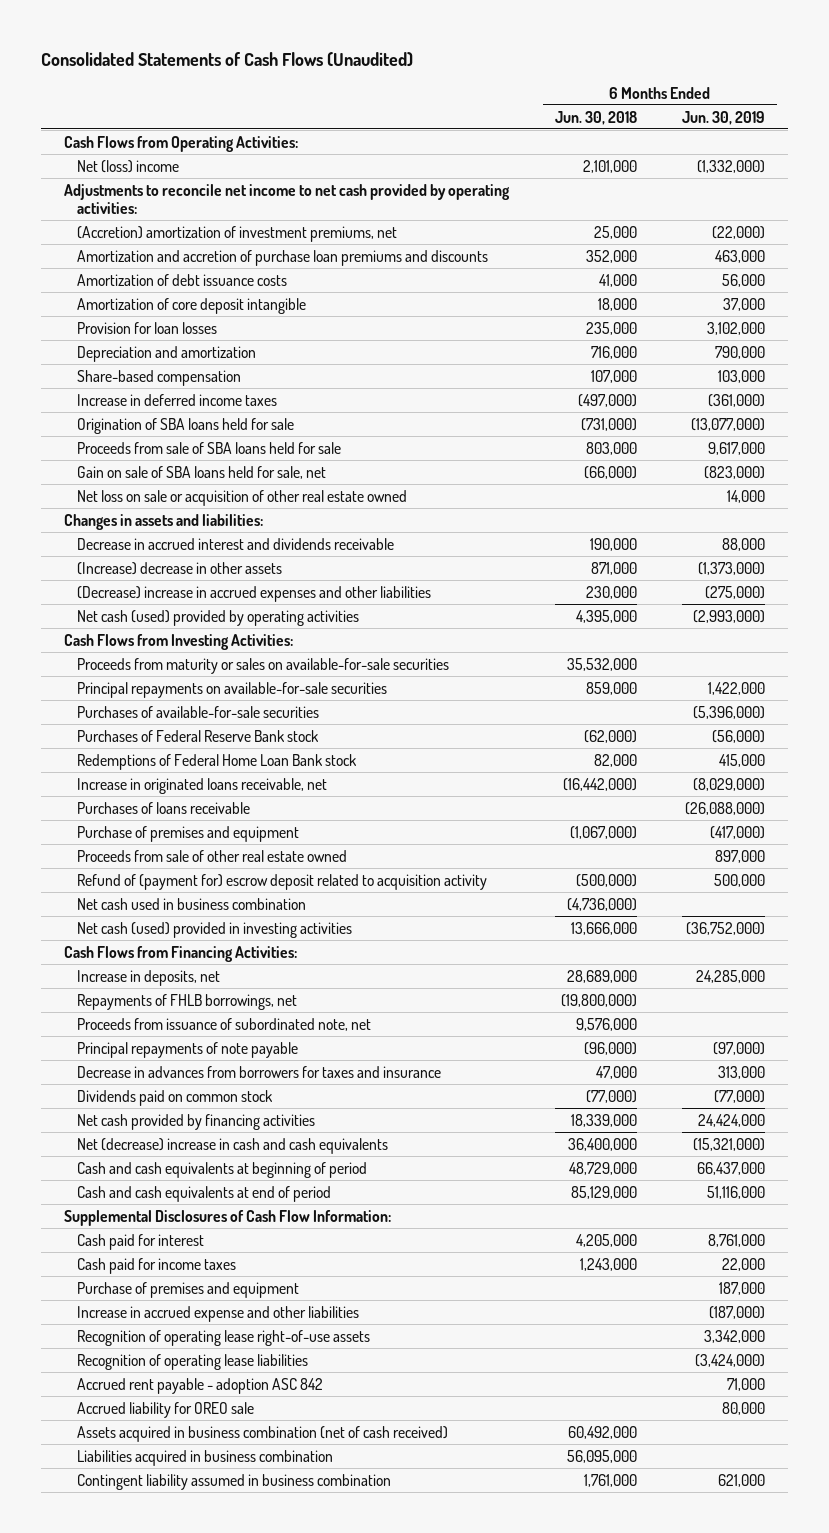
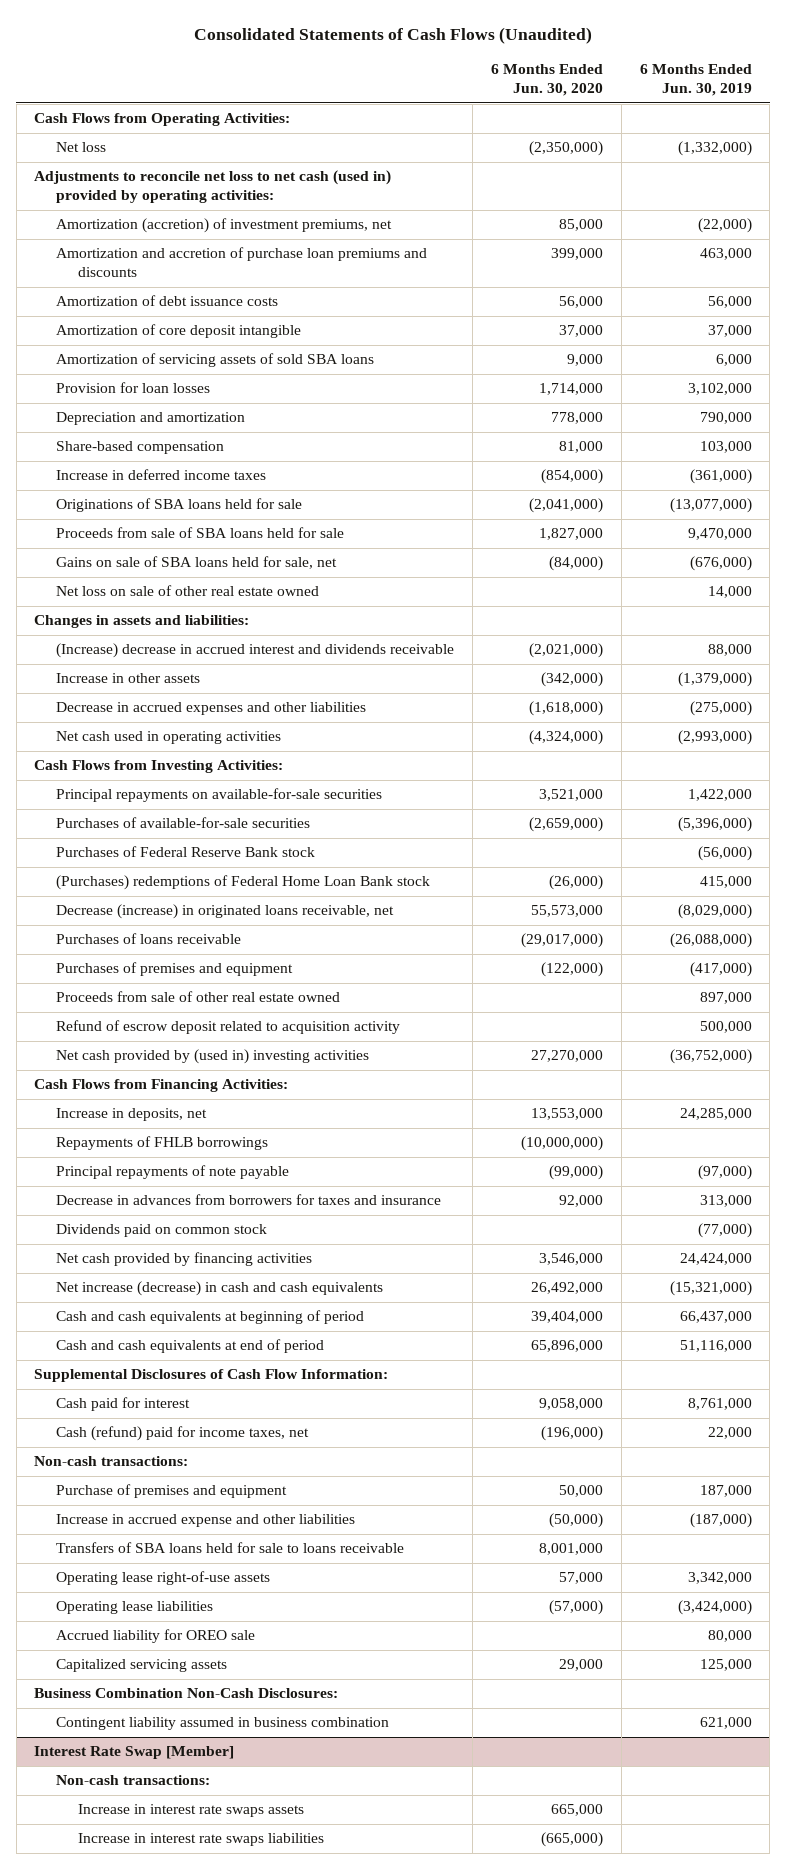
[554,110,637,125] Jun. 30, 2018 -> none
none -> [490,64,603,97] 6 Months Ended Jun. 30, 2020
[77,159,180,173] Net (loss) income -> [56,142,107,153] Net loss
[64,183,511,215] Adjustments to reconcile net income to net cash provided by operating activities: -> [34,170,392,204] Adjustments to reconcile net loss to net cash (used in) provided by operating activities:
[77,225,398,242] (Accretion) amortization of investment premiums, net -> [56,218,393,234] Amortization (accretion) of investment premiums, net
none -> [56,353,375,368] Amortization of servicing assets of sold SBA loans
[77,417,295,434] Origination of SBA loans held for sale -> [56,498,303,513] Originations of SBA loans held for sale
[708,441,766,455] 9,617,000 -> [687,528,752,541] 9,470,000
[77,465,327,479] Gain on sale of SBA loans held for sale, net -> [56,556,338,570] Gains on sale of SBA loans held for sale, net
[704,465,766,479] (823,000) -> [689,556,752,572] (676,000)
[77,489,408,506] Net loss on sale or acquisition of other real estate owned -> [56,585,320,597] Net loss on sale of other real estate owned
[77,537,395,550] Decrease in accrued interest and dividends receivable -> [56,643,455,659] (Increase) decrease in accrued interest and dividends receivable
[77,561,283,575] (Increase) decrease in other assets -> [56,673,201,684] Increase in other assets
[698,561,766,575] (1,373,000) -> [677,672,752,688] (1,379,000)
[77,585,432,602] (Decrease) increase in accrued expenses and other liabilities -> [56,702,367,716] Decrease in accrued expenses and other liabilities
[77,609,360,626] Net cash (used) provided by operating activities -> [56,731,282,745] Net cash used in operating activities
[77,657,450,674] Proceeds from maturity or sales on available-for-sale securities -> none
[77,753,358,770] Redemptions of Federal Home Loan Bank stock -> [56,875,431,891] (Purchases) redemptions of Federal Home Loan Bank stock
[77,777,328,794] Increase in originated loans receivable, net -> [56,904,395,920] Decrease (increase) in originated loans receivable, net
[77,825,300,842] Purchase of premises and equipment -> [56,962,294,977] Purchases of premises and equipment
[77,897,307,910] Net cash used in business combination -> none
[77,873,488,890] Refund of (payment for) escrow deposit related to acquisition activity -> [56,1020,401,1035] Refund of escrow deposit related to acquisition activity
[77,921,353,938] Net cash (used) provided in investing activities -> [56,1049,370,1065] Net cash provided by (used in) investing activities
[77,1017,372,1031] Proceeds from issuance of subordinated note, net -> none
[77,993,298,1010] Repayments of FHLB borrowings, net -> [56,1136,269,1151] Repayments of FHLB borrowings
[77,1137,389,1154] Net (decrease) increase in cash and cash equivalents -> [56,1281,384,1297] Net increase (decrease) in cash and cash equivalents
[77,1257,237,1274] Cash paid for income taxes -> [56,1426,310,1442] Cash (refund) paid for income taxes, net
none -> [34,1456,189,1467] Non-cash transactions:
[77,1377,324,1394] Accrued rent payable - adoption ASC 842 -> none
none -> [56,1542,405,1554] Transfers of SBA loans held for sale to loans receivable
[77,1329,371,1346] Recognition of operating lease right-of-use assets -> [56,1571,271,1586] Operating lease right-of-use assets
[77,1353,309,1370] Recognition of operating lease liabilities -> [56,1601,214,1615] Operating lease liabilities
[77,1425,449,1442] Assets acquired in business combination (net of cash received) -> none
[77,1449,334,1466] Liabilities acquired in business combination -> none
none -> [56,1659,228,1673] Capitalized servicing assets
none -> [34,1688,339,1699] Business Combination Non-Cash Disclosures:
none -> [34,1746,235,1760] Interest Rate Swap [Member]
none -> [56,1775,211,1786] Non-cash transactions:
none -> [78,1804,305,1818] Increase in interest rate swaps assets
none -> [78,1833,325,1847] Increase in interest rate swaps liabilities

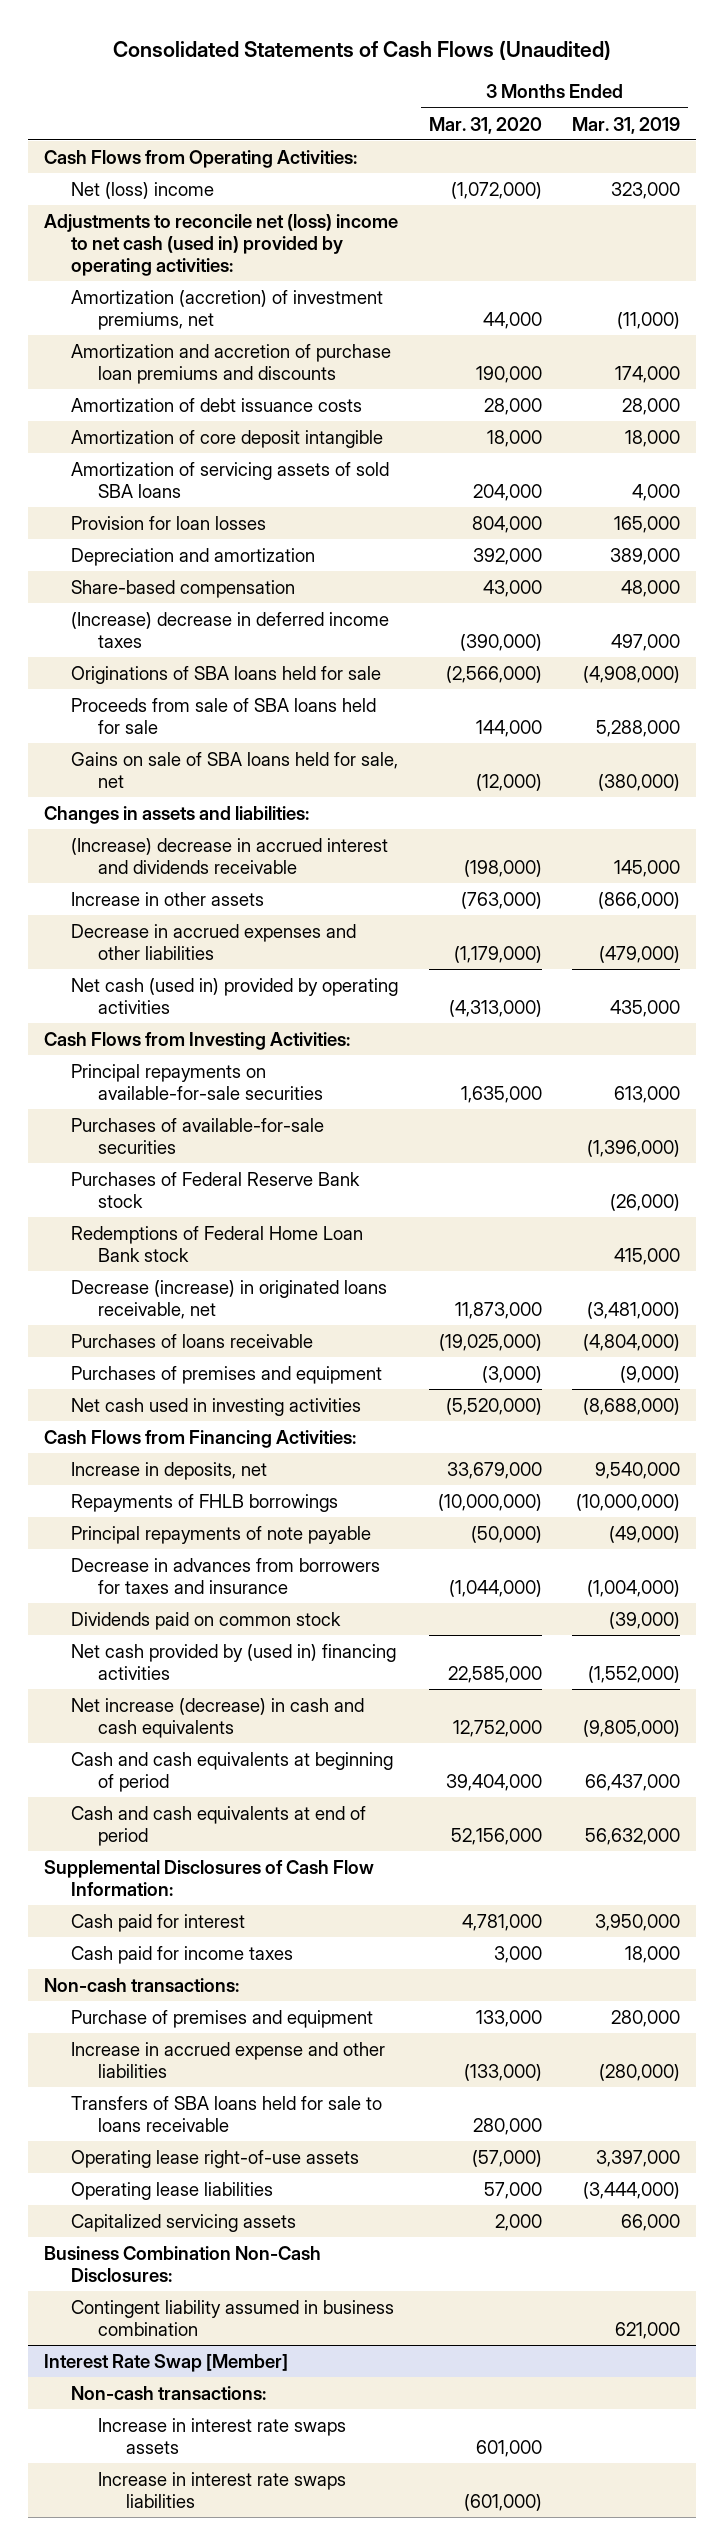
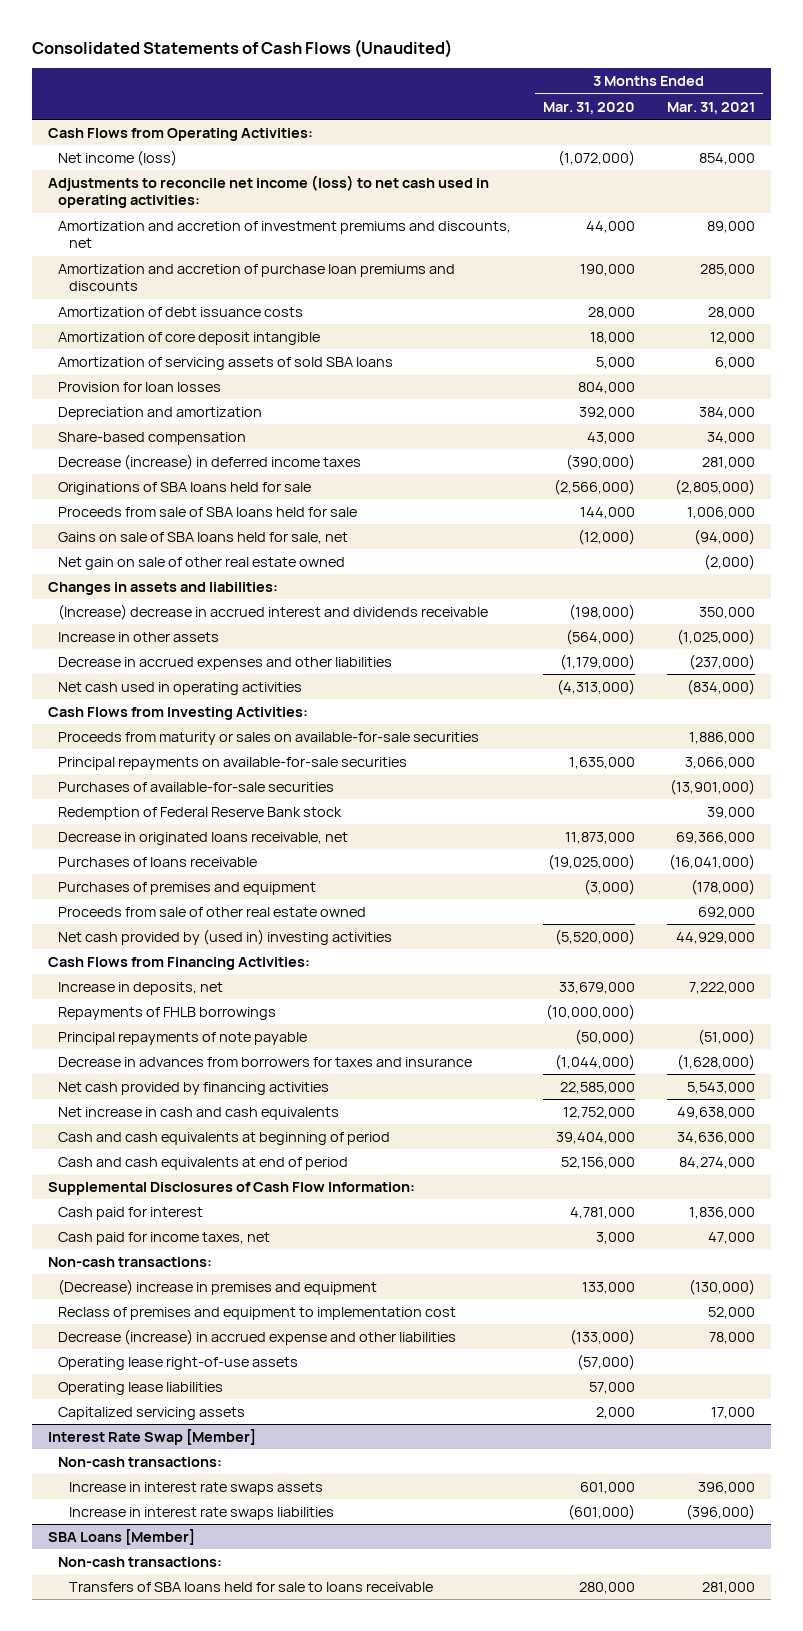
[572,116,681,134] Mar. 31, 2019 -> none
none -> [667,101,756,114] Mar. 31, 2021
[70,181,214,199] Net (loss) income -> [58,149,178,166] Net income (loss)
[43,213,398,276] Adjustments to reconcile net (loss) income to net cash (used in) provided by operating activities: -> [47,174,489,209] Adjustments to reconcile net income (loss) to net cash used in operating activities:
[70,289,383,330] Amortization (accretion) of investment premiums, net -> [58,220,512,249] Amortization and accretion of investment premiums and discounts, net
[472,483,542,501] 204,000 -> [596,356,636,369] 5,000
[70,611,389,648] (Increase) decrease in deferred income taxes -> [58,453,362,470] Decrease (increase) in deferred income taxes
none -> [58,556,346,570] Net gain on sale of other real estate owned
[460,891,542,909] (763,000) -> [566,628,636,645] (564,000)
[70,977,398,1014] Net cash (used in) provided by operating activities -> [58,681,303,695] Net cash used in operating activities
none -> [58,731,480,745] Proceeds from maturity or sales on available-for-sale securities
[70,1225,363,1262] Redemptions of Federal Home Loan Bank stock -> none
[70,1171,360,1208] Purchases of Federal Reserve Bank stock -> [58,806,343,820] Redemption of Federal Reserve Bank stock
[70,1279,387,1319] Decrease (increase) in originated loans receivable, net -> [58,831,349,845] Decrease in originated loans receivable, net
none -> [58,906,367,917] Proceeds from sale of other real estate owned
[70,1397,361,1416] Net cash used in investing activities -> [58,928,393,945] Net cash provided by (used in) investing activities
[70,1611,341,1630] Dividends paid on common stock -> none
[70,1643,396,1680] Net cash provided by (used in) financing activities -> [58,1081,330,1095] Net cash provided by financing activities
[70,1697,364,1738] Net increase (decrease) in cash and cash equivalents -> [58,1106,340,1120] Net increase in cash and cash equivalents
[70,1945,293,1964] Cash paid for income taxes -> [58,1231,271,1245] Cash paid for income taxes, net
[70,2095,382,2132] Transfers of SBA loans held for sale to loans receivable -> none
[70,2009,373,2028] Purchase of premises and equipment -> [58,1278,378,1295] (Decrease) increase in premises and equipment
none -> [58,1306,457,1320] Reclass of premises and equipment to implementation cost
[70,2041,385,2078] Increase in accrued expense and other liabilities -> [58,1328,457,1345] Decrease (increase) in accrued expense and other liabilities
[43,2245,321,2282] Business Combination Non-Cash Disclosures: -> none
[70,2299,394,2336] Contingent liability assumed in business combination -> none
none -> [47,1528,195,1545] SBA Loans [Member]
none -> [58,1556,223,1567] Non-cash transactions:
none -> [69,1581,434,1592] Transfers of SBA loans held for sale to loans receivable

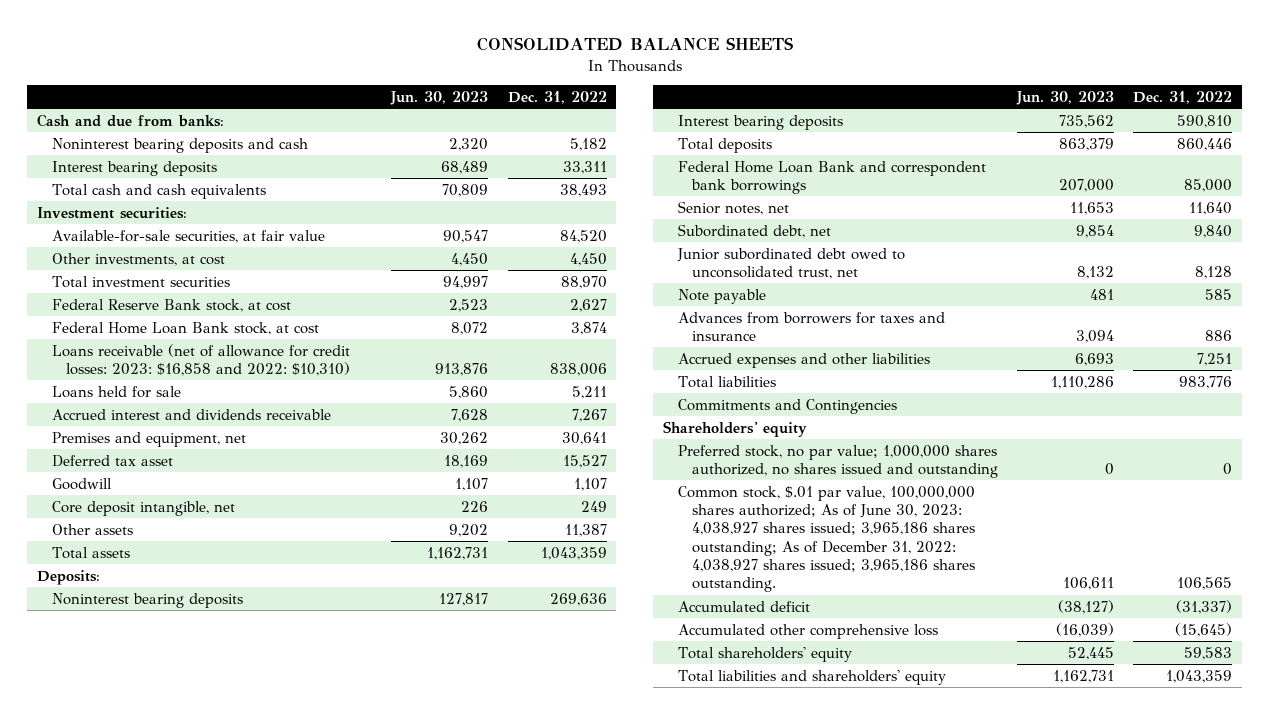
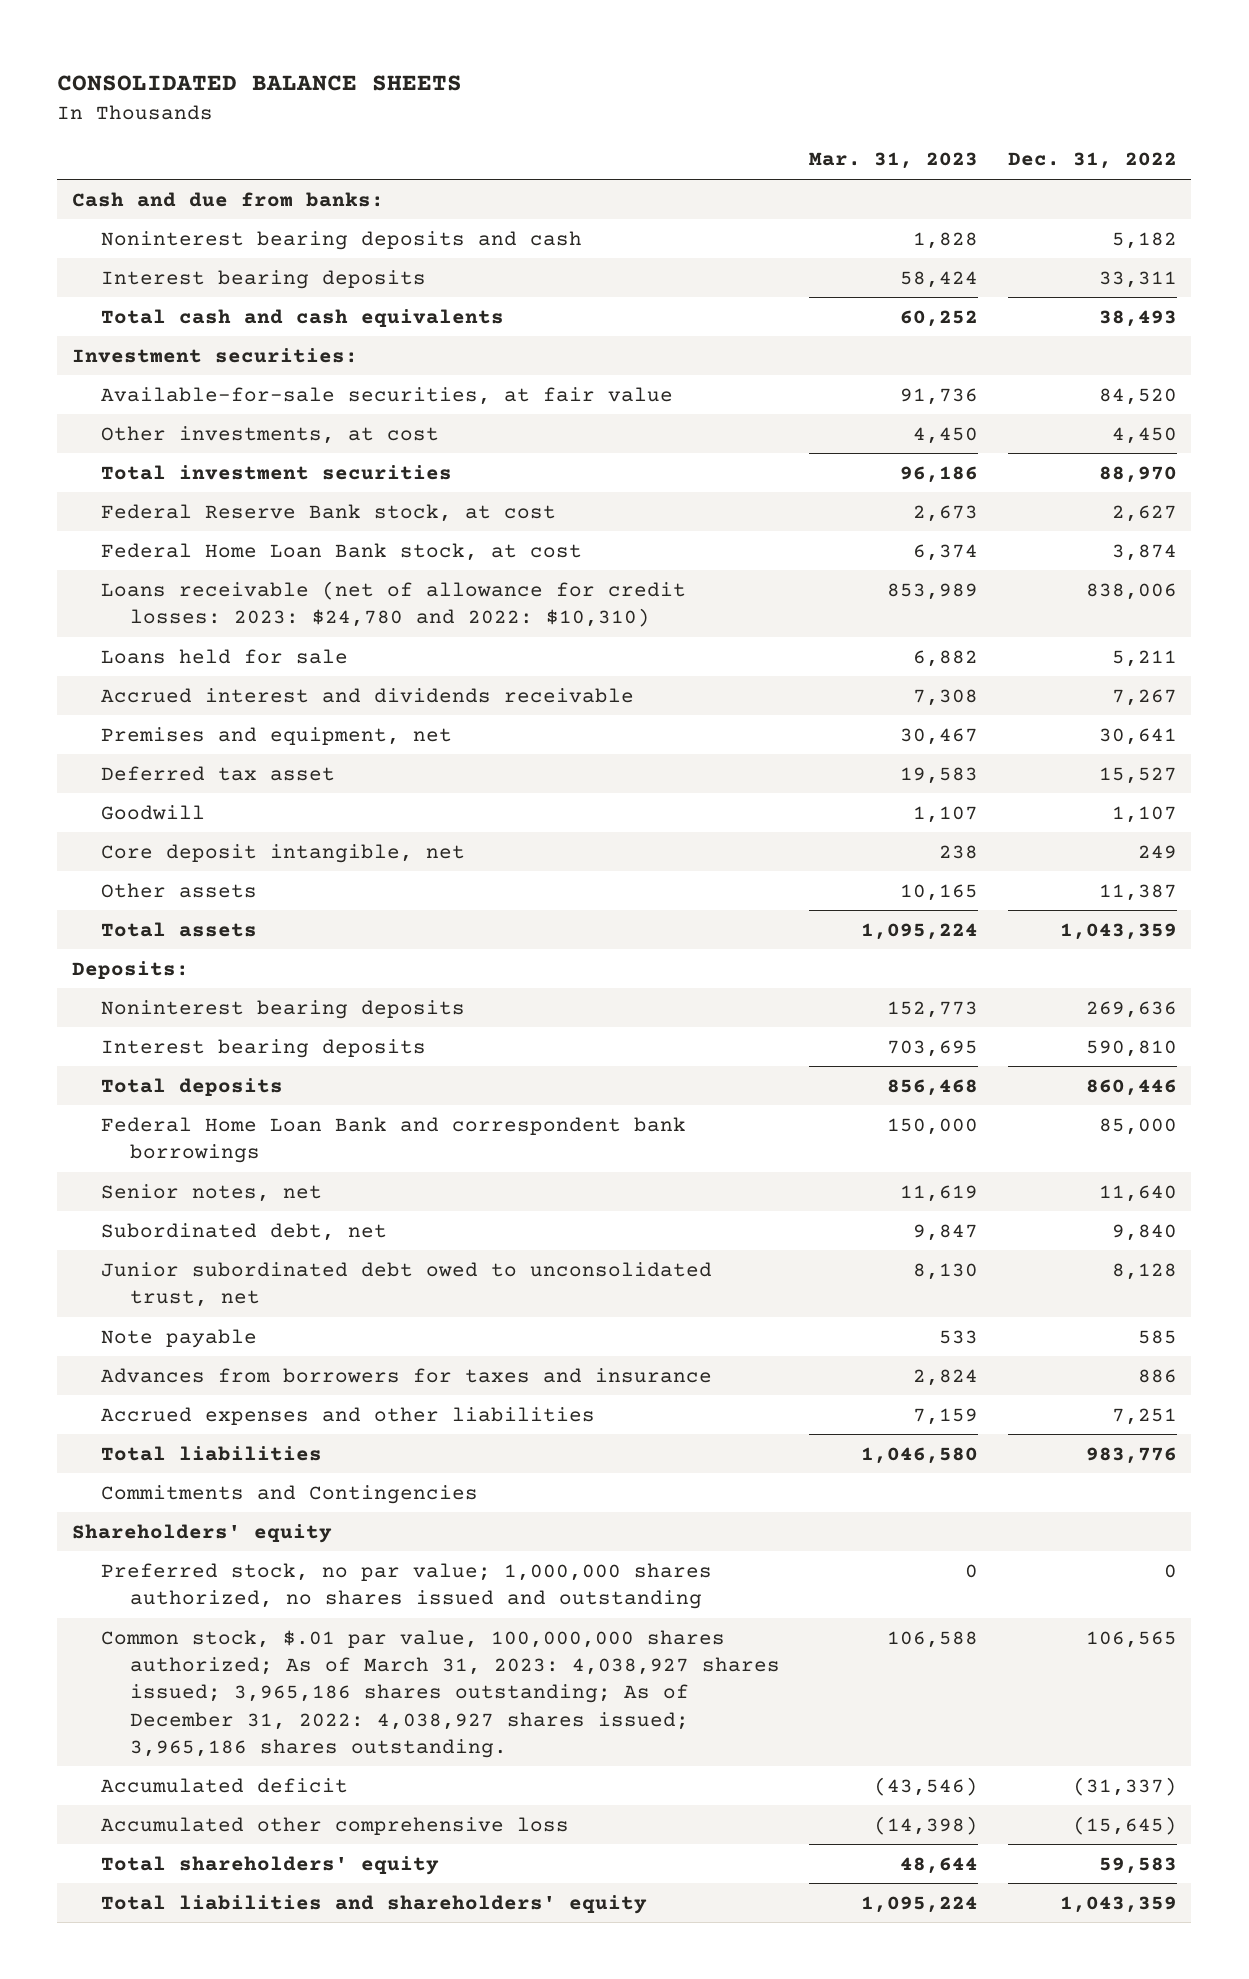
[390,91,489,106] Jun. 30, 2023 -> none
none -> [809,152,979,170] Mar. 31, 2023
[51,343,351,377] Loans receivable (net of allowance for credit losses: 2023: $16,858 and 2022: $10,310) -> [100,580,686,628] Loans receivable (net of allowance for credit losses: 2023: $24,780 and 2022: $10,310)
[677,485,976,593] Common stock, $.01 par value, 100,000,000 shares authorized; As of June 30, 2023: 4,038,927 shares issued; 3,965,186 shares outstanding; As of December 31, 2022: 4,038,927 shares issued; 3,965,186 shares outstanding. -> [100,1629,780,1758] Common stock, $.01 par value, 100,000,000 shares authorized; As of March 31, 2023: 4,038,927 shares issued; 3,965,186 shares outstanding; As of December 31, 2022: 4,038,927 shares issued; 3,965,186 shares outstanding.

